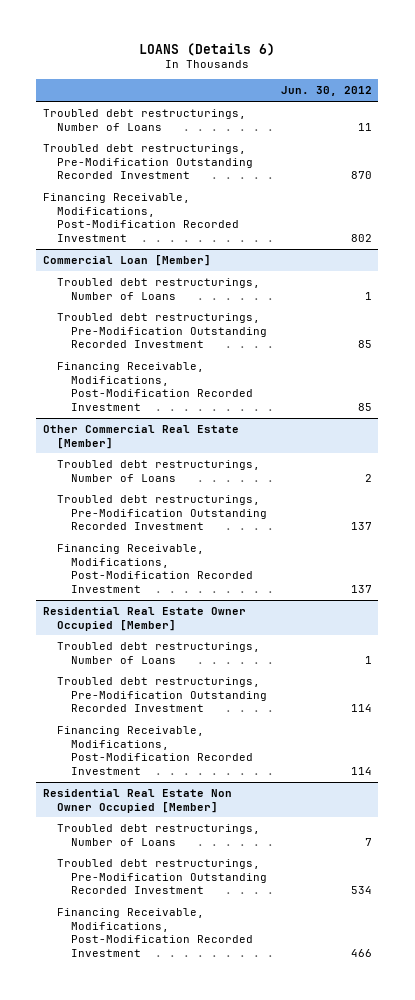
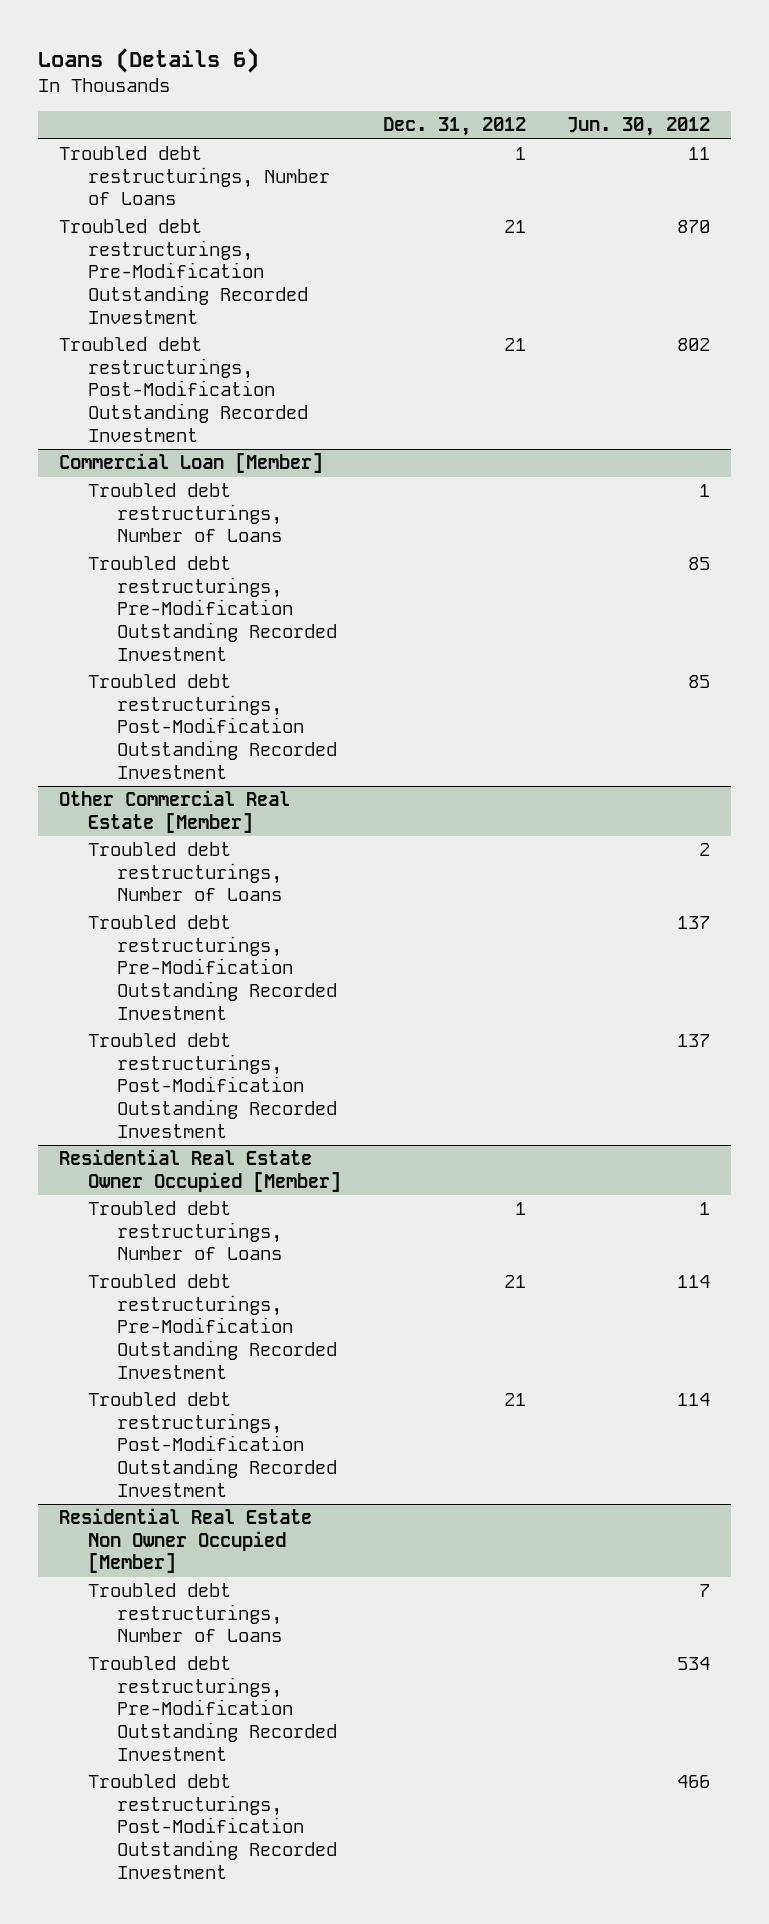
[139,42,276,56] LOANS (Details 6) -> [38,48,260,74] Loans (Details 6)
none -> [382,117,526,137] Dec. 31, 2012
[43,192,240,243] Financing Receivable, Modifications, Post-Modification Recorded Investment -> [59,337,308,442] Troubled debt restructurings, Post-Modification Outstanding Recorded Investment
[57,361,254,412] Financing Receivable, Modifications, Post-Modification Recorded Investment -> [87,674,337,779] Troubled debt restructurings, Post-Modification Outstanding Recorded Investment
[57,543,254,594] Financing Receivable, Modifications, Post-Modification Recorded Investment -> [87,1033,337,1138] Troubled debt restructurings, Post-Modification Outstanding Recorded Investment
[57,725,254,776] Financing Receivable, Modifications, Post-Modification Recorded Investment -> [87,1392,337,1497] Troubled debt restructurings, Post-Modification Outstanding Recorded Investment
[57,907,254,958] Financing Receivable, Modifications, Post-Modification Recorded Investment -> [87,1774,337,1879] Troubled debt restructurings, Post-Modification Outstanding Recorded Investment

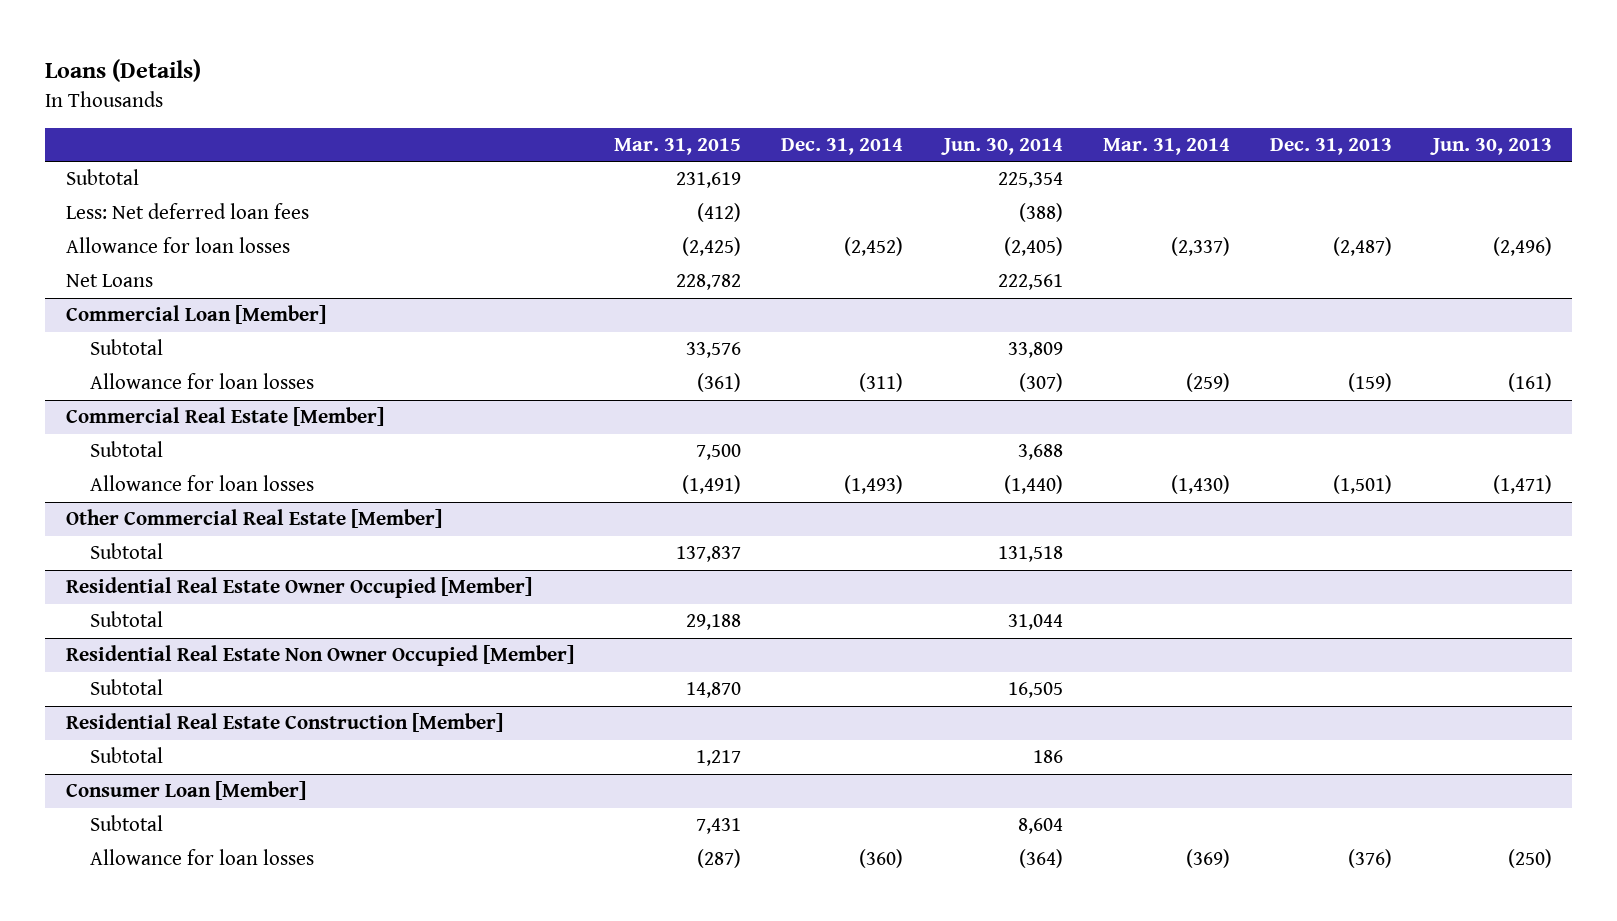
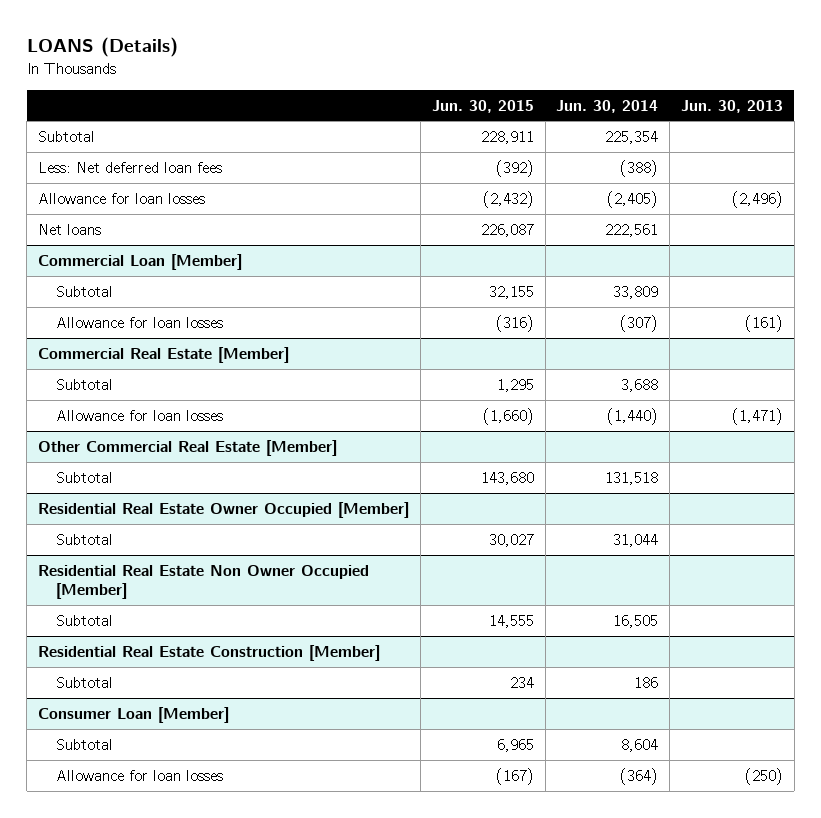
[45,59,202,83] Loans (Details) -> [26,36,178,57] LOANS (Details)
[613,138,741,156] Mar. 31, 2015 -> none
[781,138,904,156] Dec. 31, 2014 -> none
[1103,138,1231,156] Mar. 31, 2014 -> none
[1270,138,1393,156] Dec. 31, 2013 -> none
none -> [431,99,534,113] Jun. 30, 2015
[65,274,153,288] Net Loans -> [38,223,102,235] Net loans

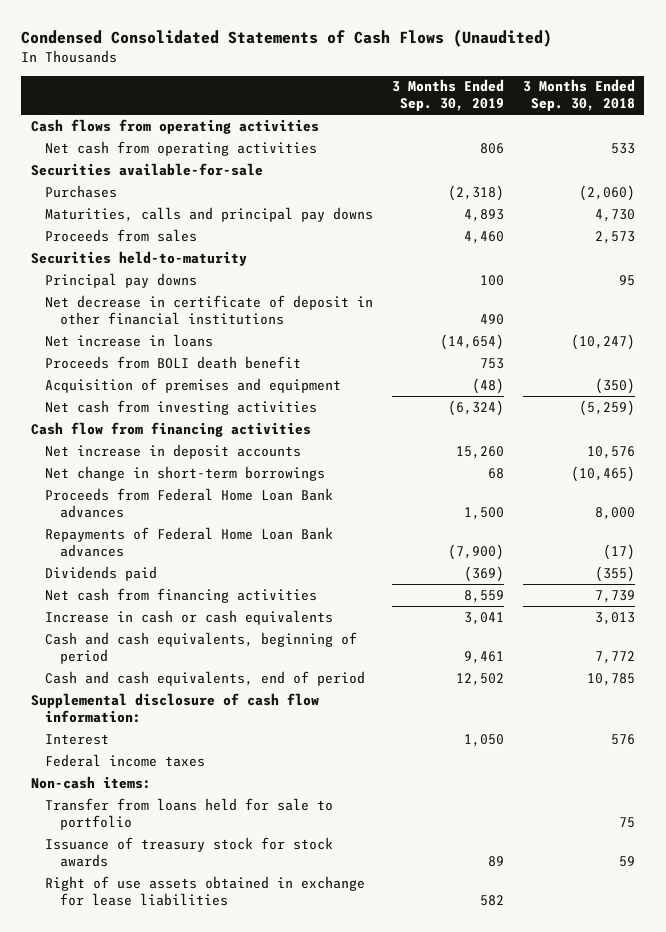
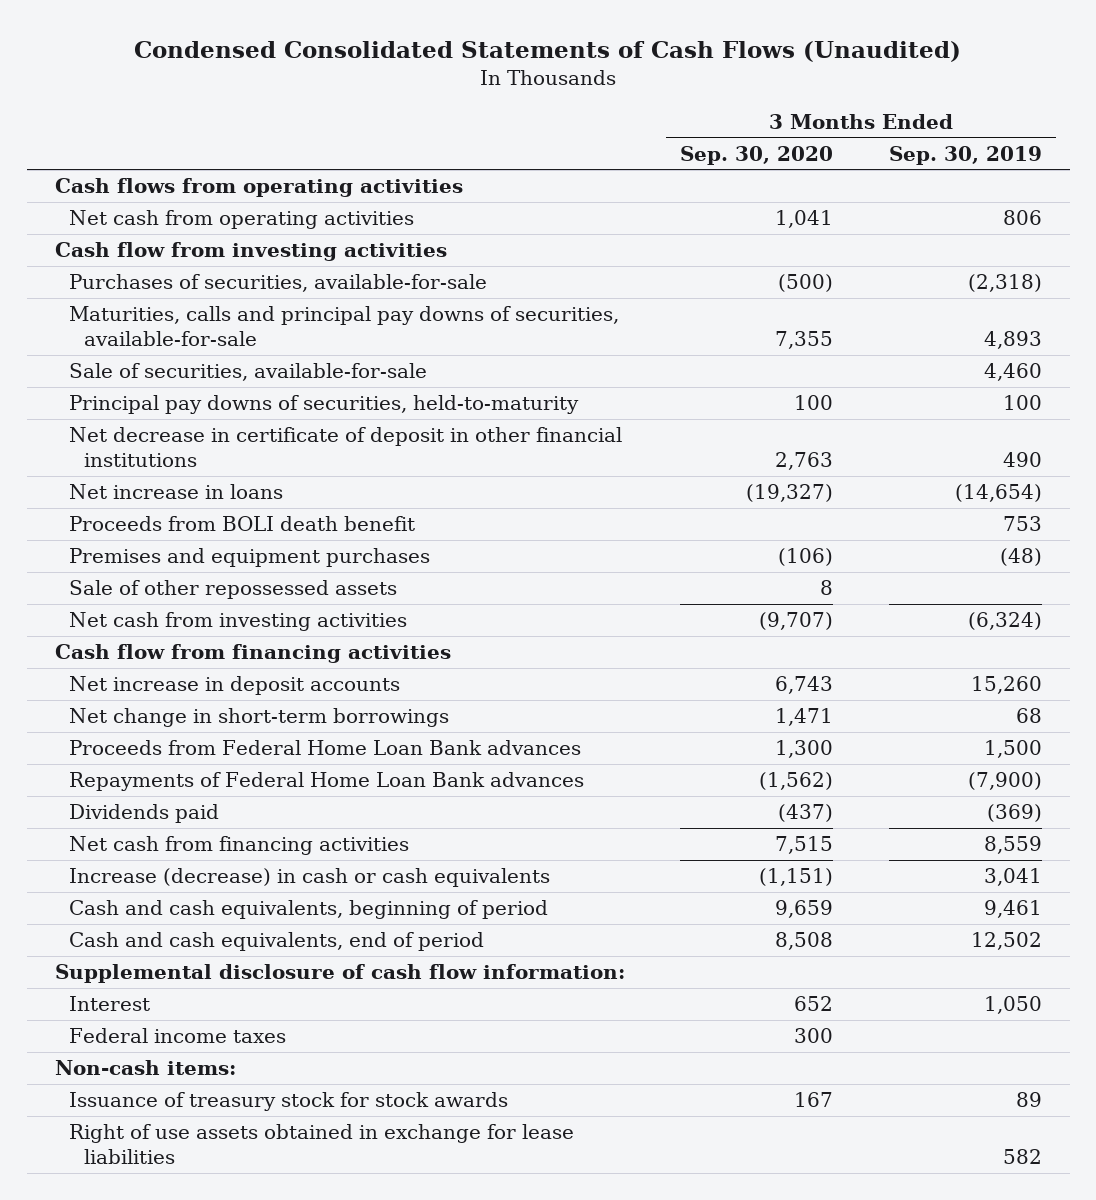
[522,79,635,112] 3 Months Ended Sep. 30, 2018 -> none
none -> [680,145,834,165] Sep. 30, 2020
[30,162,263,176] Securities available-for-sale -> none
[30,250,247,266] Securities held-to-maturity -> none
none -> [54,242,447,262] Cash flow from investing activities
[45,184,118,198] Purchases -> [69,274,488,293] Purchases of securities, available-for-sale
[45,206,374,222] Maturities, calls and principal pay downs -> [69,306,620,347] Maturities, calls and principal pay downs of securities, available-for-sale
[45,228,198,242] Proceeds from sales -> [69,363,428,382] Sale of securities, available-for-sale
[45,272,198,288] Principal pay downs -> [69,395,580,415] Principal pay downs of securities, held-to-maturity
[45,377,342,393] Acquisition of premises and equipment -> [69,548,431,568] Premises and equipment purchases
none -> [69,580,398,600] Sale of other repossessed assets
[45,609,334,625] Increase in cash or cash equivalents -> [69,868,551,888] Increase (decrease) in cash or cash equivalents
[45,797,334,830] Transfer from loans held for sale to portfolio -> none

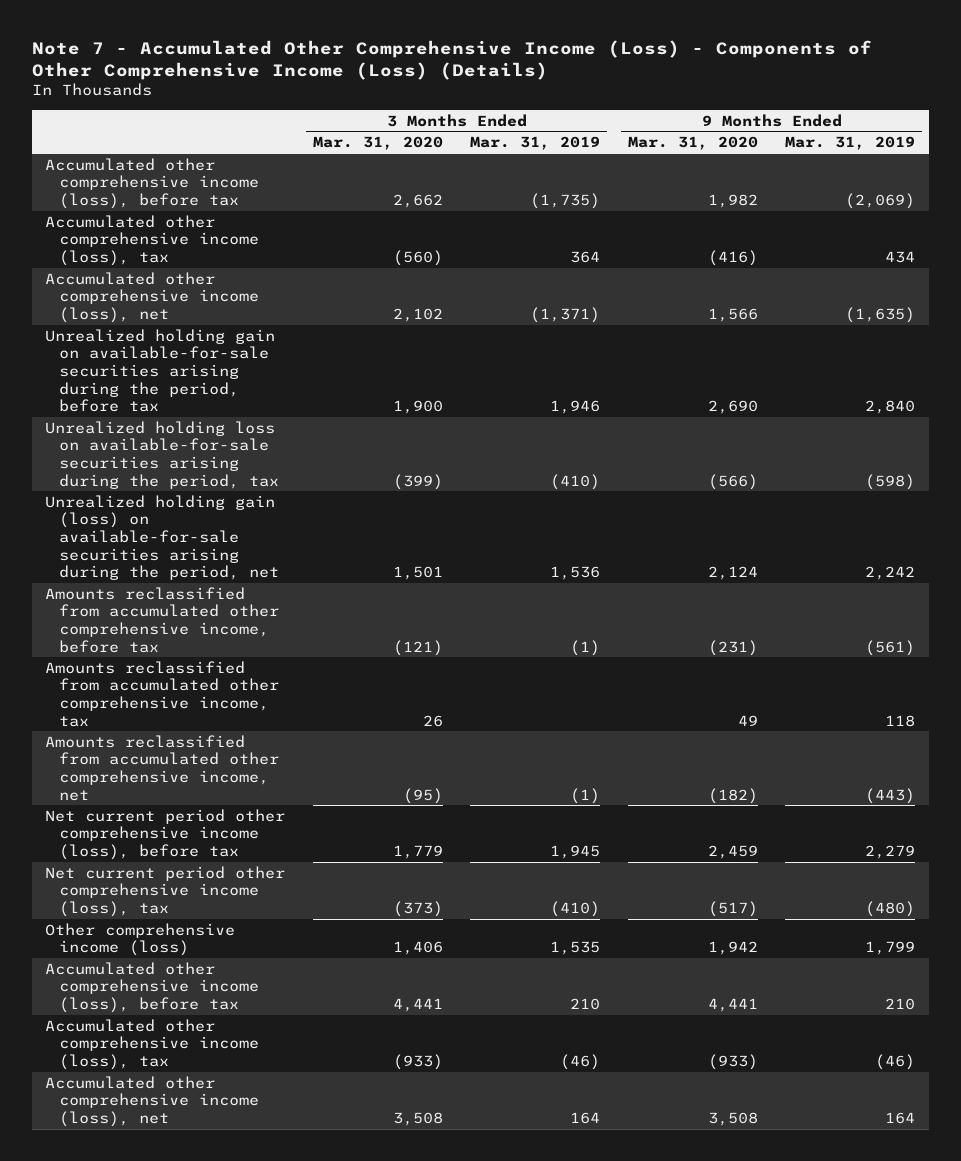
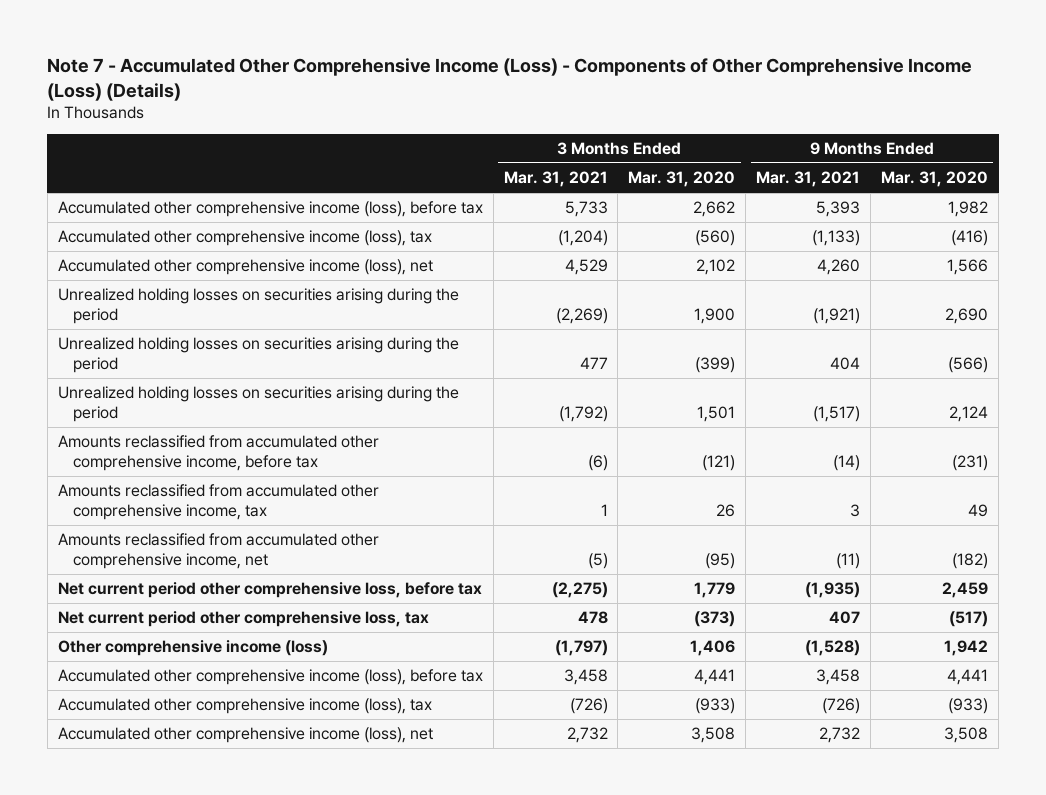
[470,136,601,151] Mar. 31, 2019 -> none
[785,136,916,151] Mar. 31, 2019 -> none
none -> [503,171,608,188] Mar. 31, 2021
none -> [756,171,861,188] Mar. 31, 2021
[45,328,276,413] Unrealized holding gain on available-for-sale securities arising during the period, before tax -> [57,288,459,325] Unrealized holding losses on securities arising during the period
[45,420,280,489] Unrealized holding loss on available-for-sale securities arising during the period, tax -> [57,337,459,374] Unrealized holding losses on securities arising during the period
[45,494,280,581] Unrealized holding gain (loss) on available-for-sale securities arising during the period, net -> [57,386,459,423] Unrealized holding losses on securities arising during the period
[45,808,286,861] Net current period other comprehensive income (loss), before tax -> [57,582,482,599] Net current period other comprehensive loss, before tax
[45,865,286,918] Net current period other comprehensive income (loss), tax -> [57,611,429,628] Net current period other comprehensive loss, tax

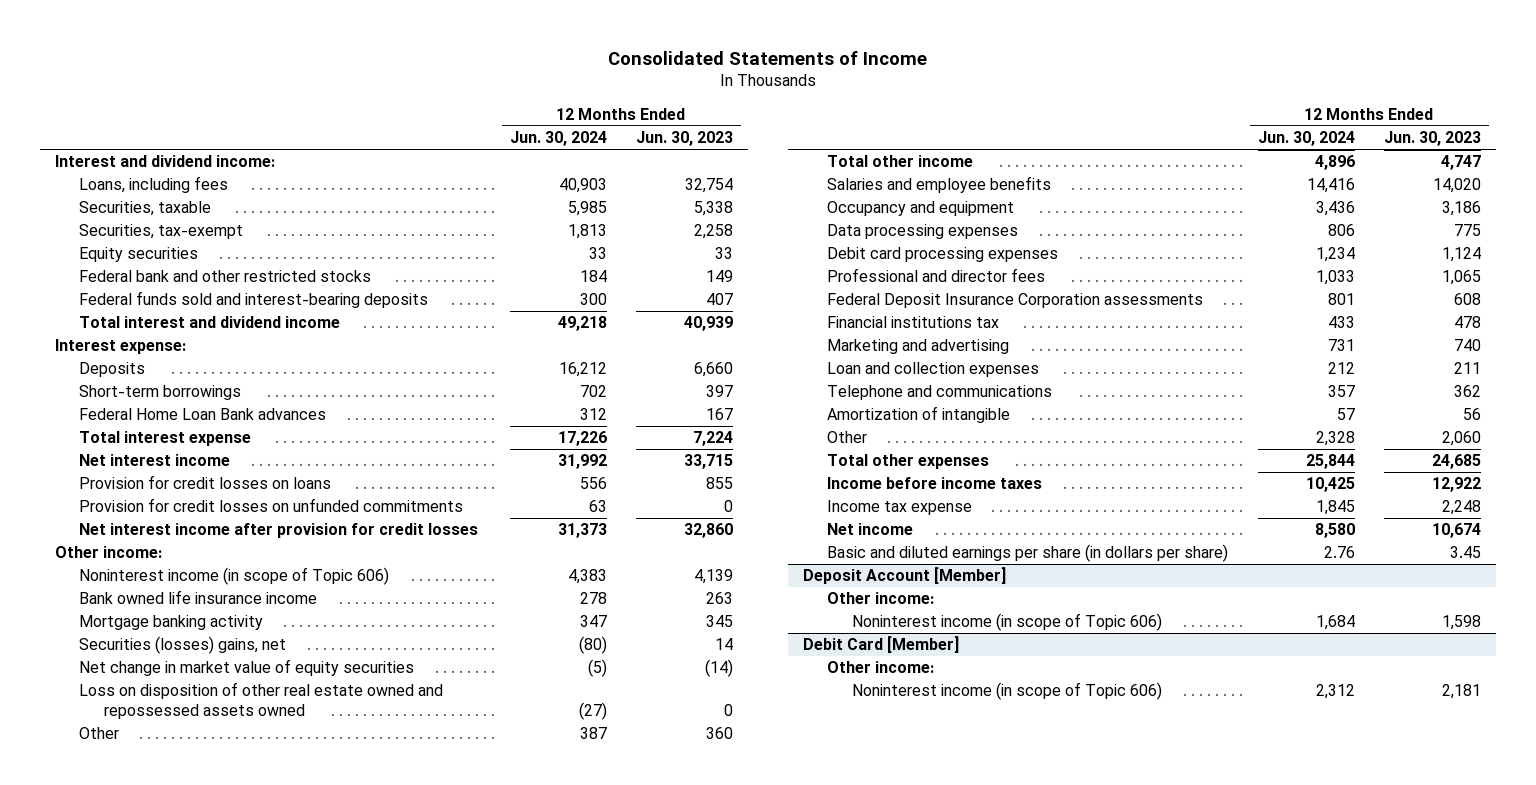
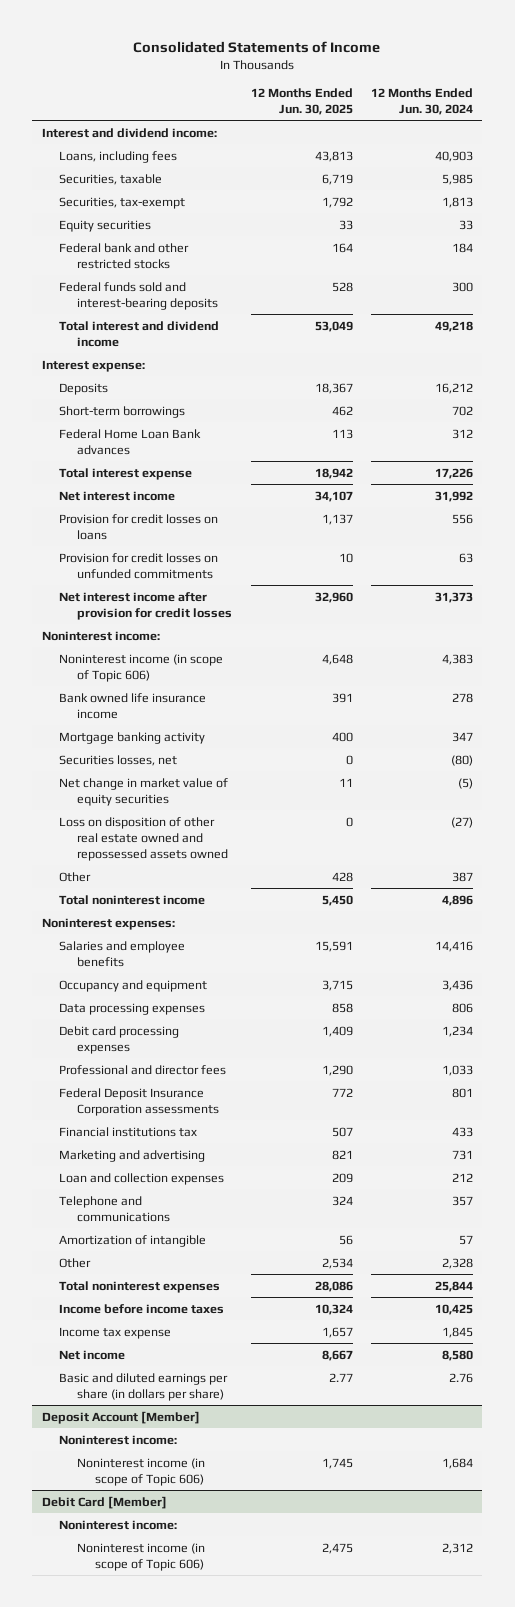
[636,131,734,147] Jun. 30, 2023 -> none
none -> [250,87,353,115] 12 Months Ended Jun. 30, 2025
[54,546,162,559] Other income: -> [41,630,160,641] Noninterest income:
[79,636,287,655] Securities (losses) gains, net -> [59,754,178,766] Securities losses, net
[827,155,974,168] Total other income -> [59,894,206,905] Total noninterest income
none -> [41,917,175,930] Noninterest expenses:
[827,454,990,470] Total other expenses -> [59,1280,221,1293] Total noninterest expenses
[827,592,935,605] Other income: -> [59,1434,178,1445] Noninterest income:
[827,661,935,674] Other income: -> [59,1519,178,1530] Noninterest income:

